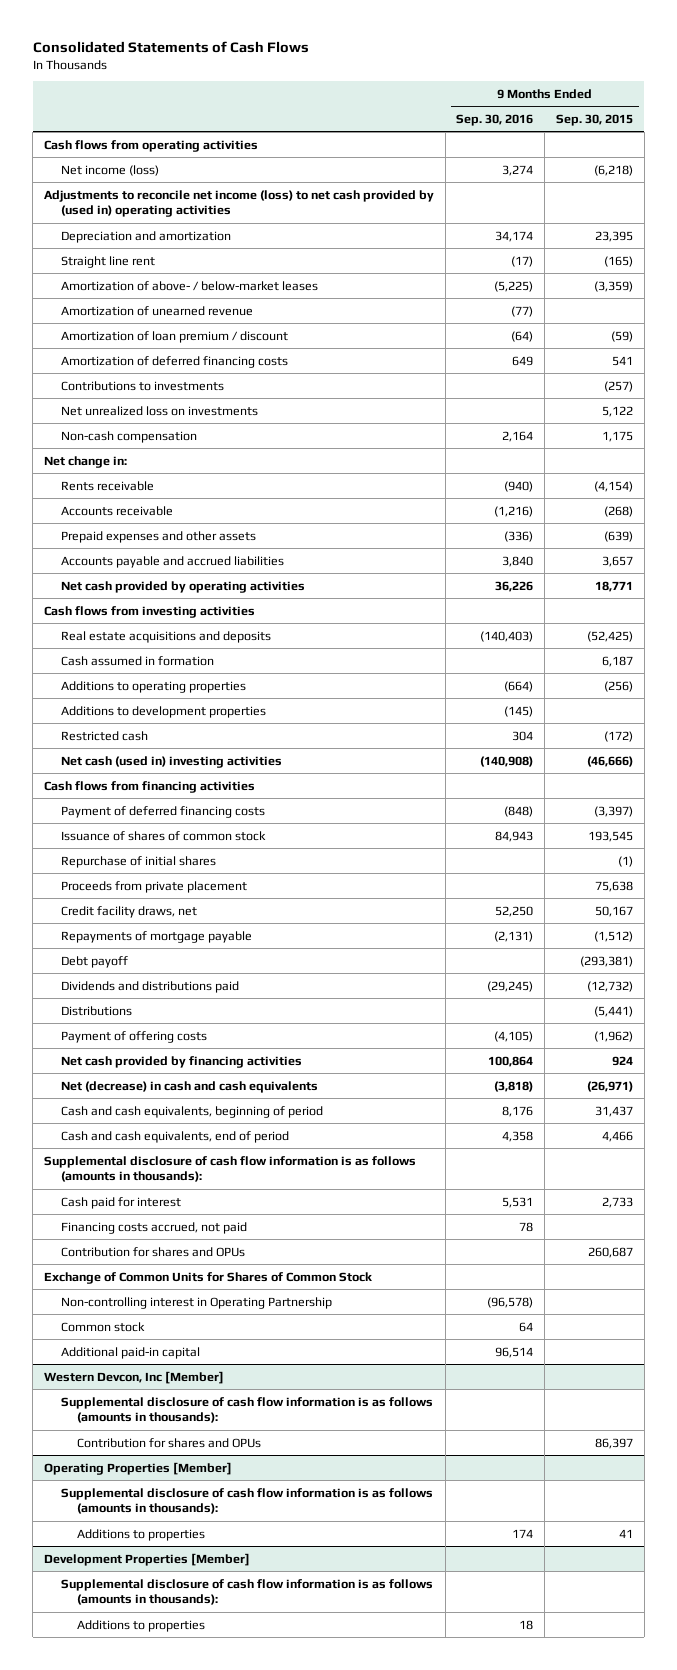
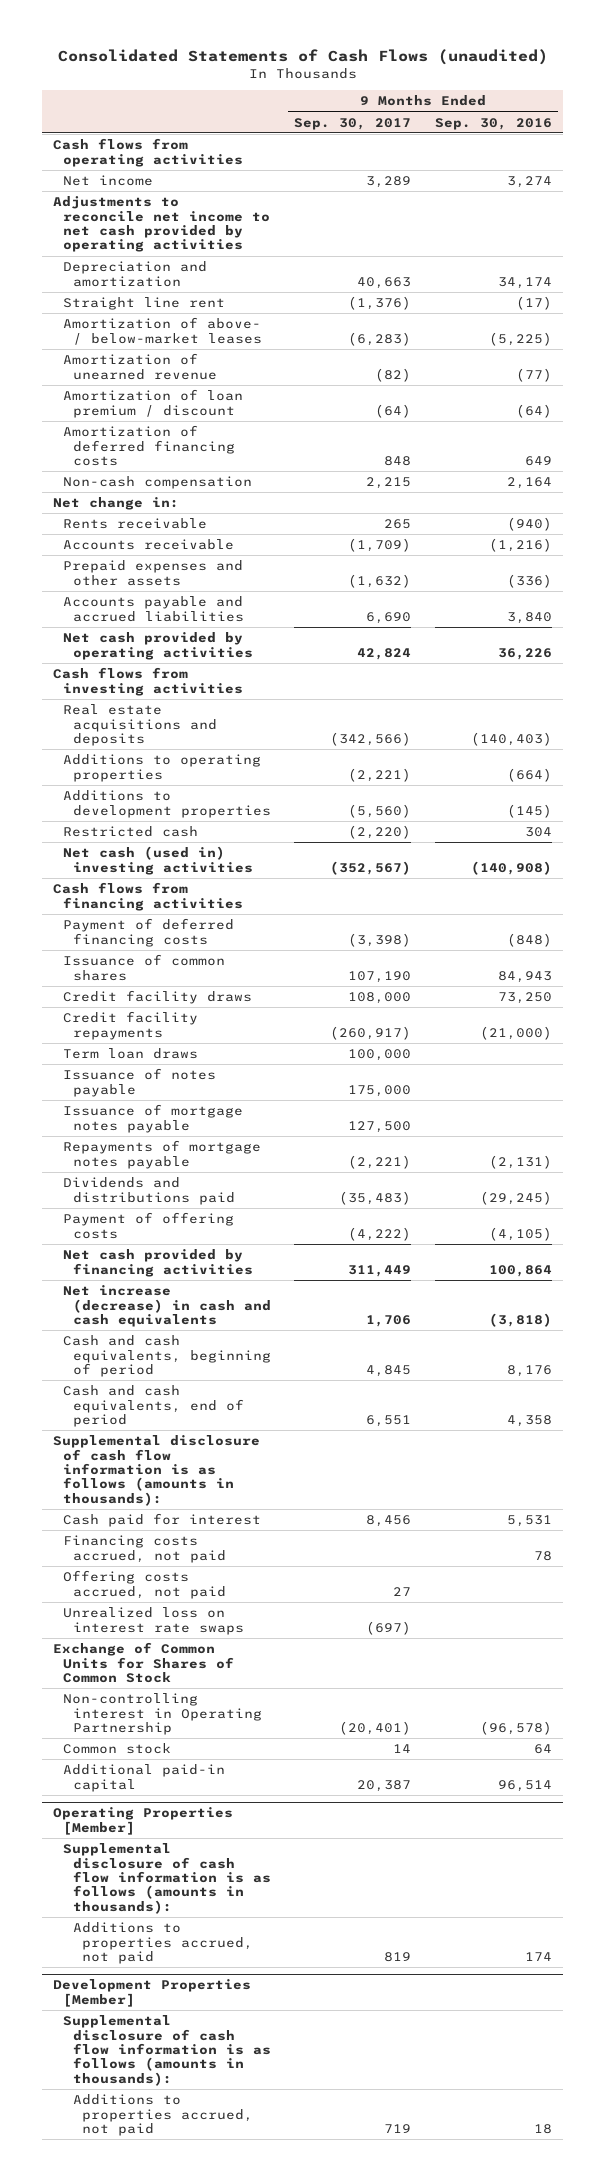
[32,40,309,53] Consolidated Statements of Cash Flows -> [57,48,548,65] Consolidated Statements of Cash Flows (unaudited)
[556,113,634,126] Sep. 30, 2015 -> none
none -> [294,117,412,130] Sep. 30, 2017
[60,164,159,176] Net income (loss) -> [63,175,154,187] Net income
[43,189,434,218] Adjustments to reconcile net income (loss) to net cash provided by (used in) operating activities -> [53,196,271,253] Adjustments to reconcile net income to net cash provided by operating activities
[60,380,224,391] Contributions to investments -> none
[60,405,258,416] Net unrealized loss on investments -> none
[60,655,214,666] Cash assumed in formation -> none
[60,855,216,868] Repurchase of initial shares -> none
[60,880,247,893] Proceeds from private placement -> none
[60,955,128,968] Debt payoff -> none
[60,830,266,841] Issuance of shares of common stock -> [63,954,226,981] Issuance of common shares
[60,905,197,918] Credit facility draws, net -> [63,990,253,1005] Credit facility draws
[495,905,534,917] 52,250 -> [497,992,552,1005] 73,250
none -> [63,1011,199,1040] Credit facility repayments
none -> [63,1048,199,1060] Term loan draws
none -> [63,1068,217,1097] Issuance of notes payable
none -> [63,1104,244,1133] Issuance of mortgage notes payable
[60,930,252,943] Repayments of mortgage payable -> [63,1140,262,1169] Repayments of mortgage notes payable
[60,1005,132,1016] Distributions -> none
[60,1080,318,1093] Net (decrease) in cash and cash equivalents -> [63,1285,271,1328] Net increase (decrease) in cash and cash equivalents
[60,1246,245,1257] Contribution for shares and OPUs -> none
none -> [63,1570,226,1599] Offering costs accrued, not paid
none -> [63,1607,244,1635] Unrealized loss on interest rate swaps
[43,1370,224,1384] Western Devcon, Inc [Member] -> none
[60,1396,433,1424] Supplemental disclosure of cash flow information is as follows (amounts in thousands): -> none
[77,1437,262,1448] Contribution for shares and OPUs -> none
[77,1528,206,1541] Additions to properties -> [72,1922,254,1965] Additions to properties accrued, not paid
[77,1619,206,1632] Additions to properties -> [72,2094,254,2137] Additions to properties accrued, not paid

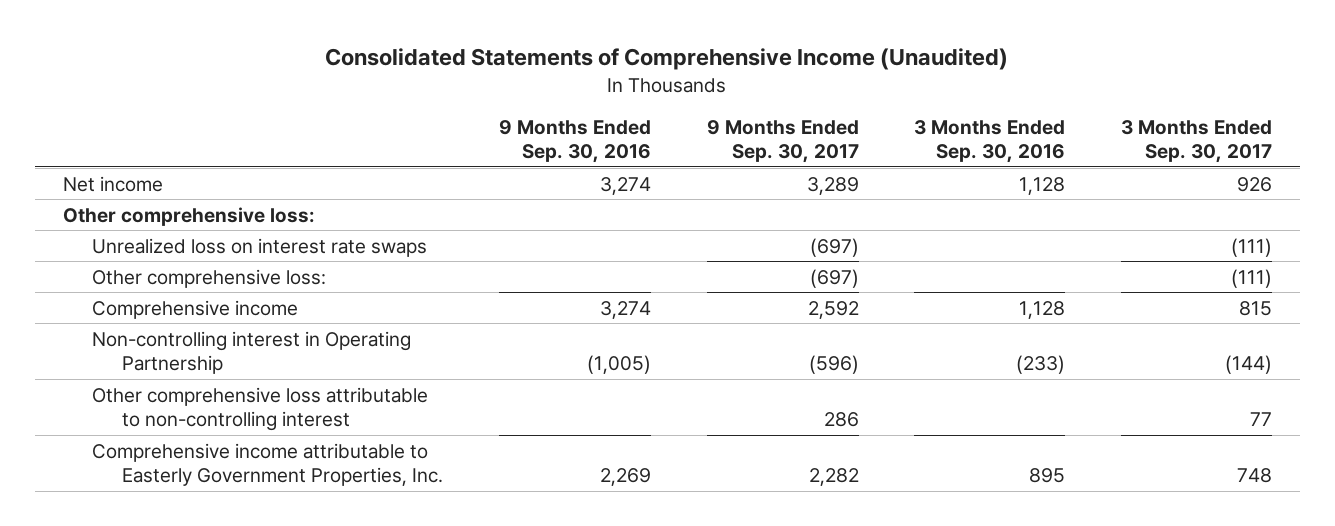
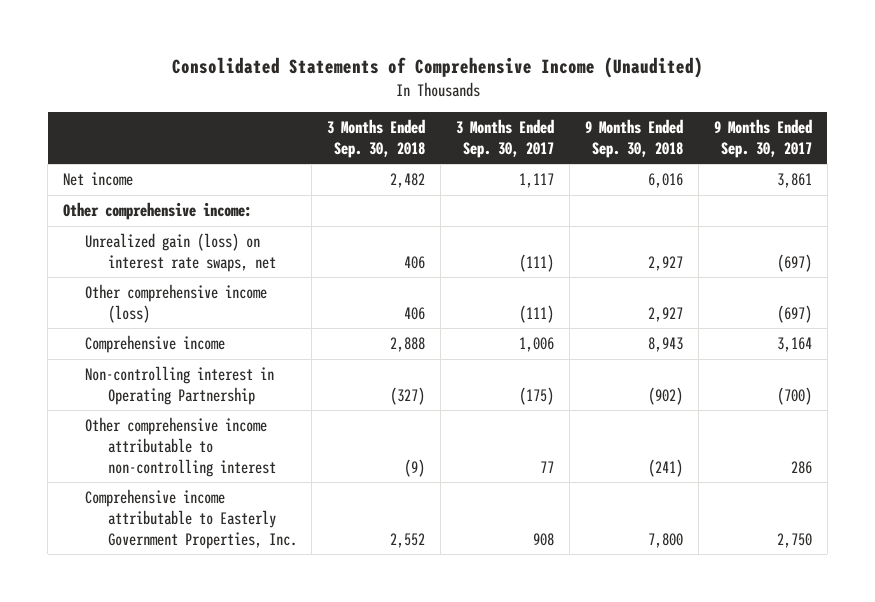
[498,119,651,163] 9 Months Ended Sep. 30, 2016 -> none
[914,119,1066,163] 3 Months Ended Sep. 30, 2016 -> none
none -> [327,118,426,158] 3 Months Ended Sep. 30, 2018
none -> [584,118,683,158] 9 Months Ended Sep. 30, 2018
[806,176,859,195] 3,289 -> [776,173,812,189] 3,861
[1237,176,1273,192] 926 -> [519,173,555,189] 1,117
[62,206,315,226] Other comprehensive loss: -> [63,202,253,221] Other comprehensive income:
[92,237,428,257] Unrealized loss on interest rate swaps -> [85,233,276,272] Unrealized gain (loss) on interest rate swaps, net
[92,268,327,288] Other comprehensive loss: -> [85,284,268,323] Other comprehensive income (loss)
[807,300,859,319] 2,592 -> [776,337,812,353] 3,164
[1239,300,1273,316] 815 -> [519,337,555,353] 1,006
[808,354,859,374] (596) -> [776,386,812,405] (700)
[1225,354,1273,374] (144) -> [519,386,555,405] (175)
[92,386,429,431] Other comprehensive loss attributable to non-controlling interest -> [85,417,276,477] Other comprehensive income attributable to non-controlling interest
[808,467,859,486] 2,282 -> [776,532,812,548] 2,750
[1237,467,1273,483] 748 -> [533,532,555,546] 908

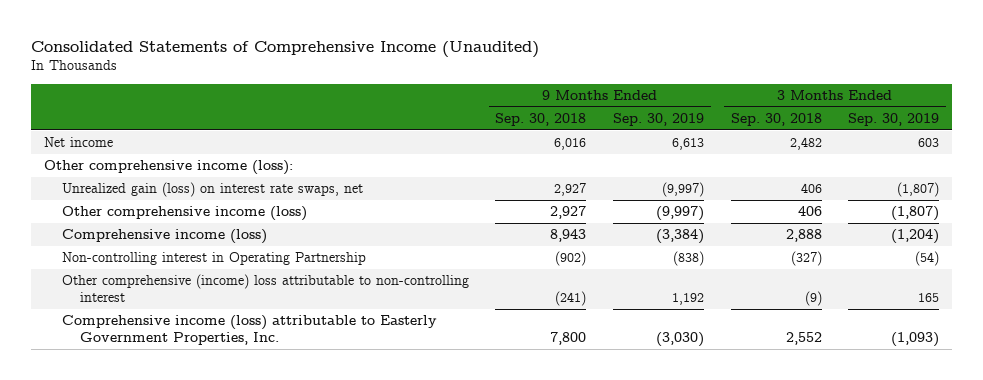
[456,118,555,158] 3 Months Ended Sep. 30, 2017 -> none
[713,118,812,158] 9 Months Ended Sep. 30, 2017 -> none
none -> [613,112,705,126] Sep. 30, 2019
none -> [848,112,940,126] Sep. 30, 2019
[63,202,253,221] Other comprehensive income: -> [43,160,293,176] Other comprehensive income (loss):
[85,335,226,354] Comprehensive income -> [61,229,267,245] Comprehensive income (loss)
[85,417,276,477] Other comprehensive income attributable to non-controlling interest -> [61,274,469,302] Other comprehensive (income) loss attributable to non-controlling interest
[85,489,297,549] Comprehensive income attributable to Easterly Government Properties, Inc. -> [61,315,437,345] Comprehensive income (loss) attributable to Easterly Government Properties, Inc.

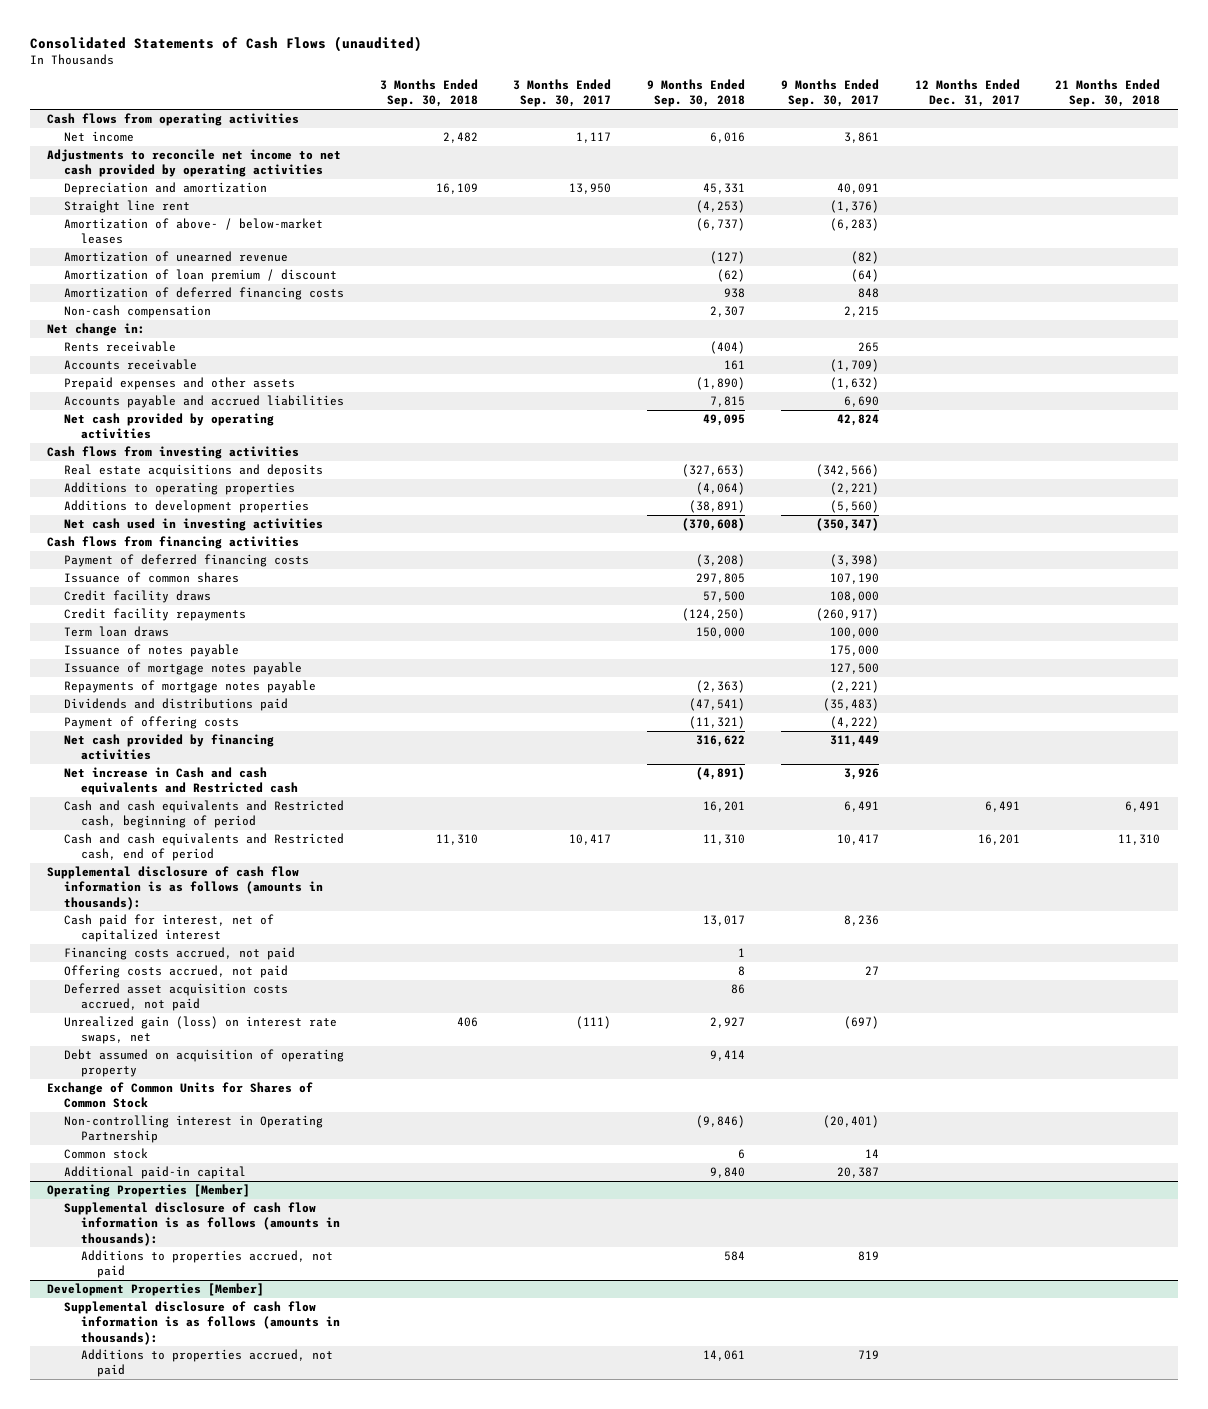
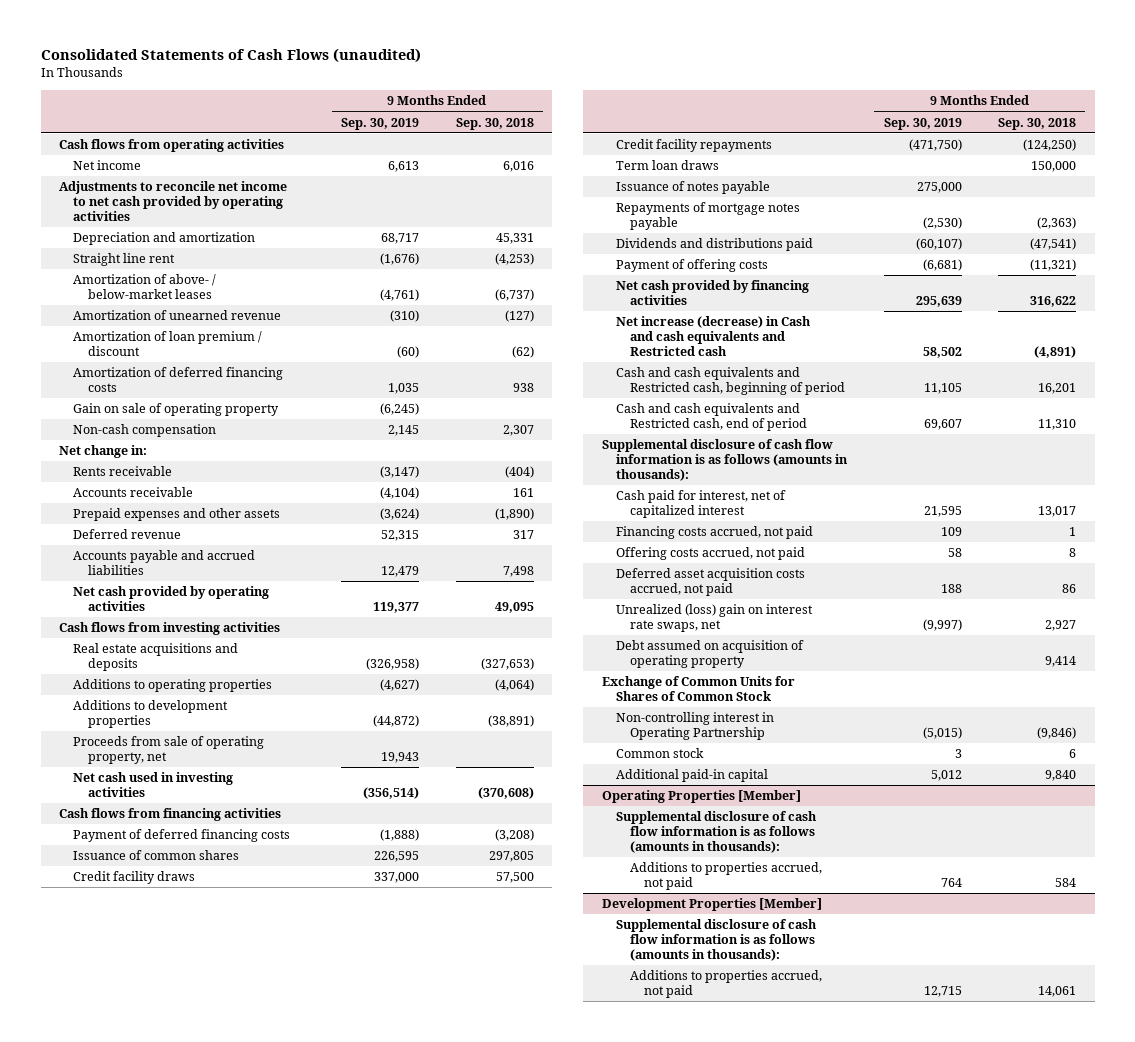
[379,79,478,108] 3 Months Ended Sep. 30, 2018 -> none
[513,79,612,108] 3 Months Ended Sep. 30, 2017 -> none
[780,79,879,108] 9 Months Ended Sep. 30, 2017 -> none
[914,79,1020,108] 12 Months Ended Dec. 31, 2017 -> none
[1055,79,1161,108] 21 Months Ended Sep. 30, 2018 -> none
none -> [341,117,420,130] Sep. 30, 2019
none -> [73,403,280,417] Gain on sale of operating property
none -> [73,529,182,540] Deferred revenue
[710,396,746,408] 7,815 -> [502,566,534,578] 7,498
none -> [73,736,265,765] Proceeds from sale of operating property, net
[64,662,303,676] Issuance of mortgage notes payable -> none
[64,767,298,796] Net increase in Cash and cash equivalents and Restricted cash -> [615,316,811,357] Net increase (decrease) in Cash and cash equivalents and Restricted cash
[64,1016,338,1045] Unrealized gain (loss) on interest rate swaps, net -> [615,604,813,633] Unrealized (loss) gain on interest rate swaps, net

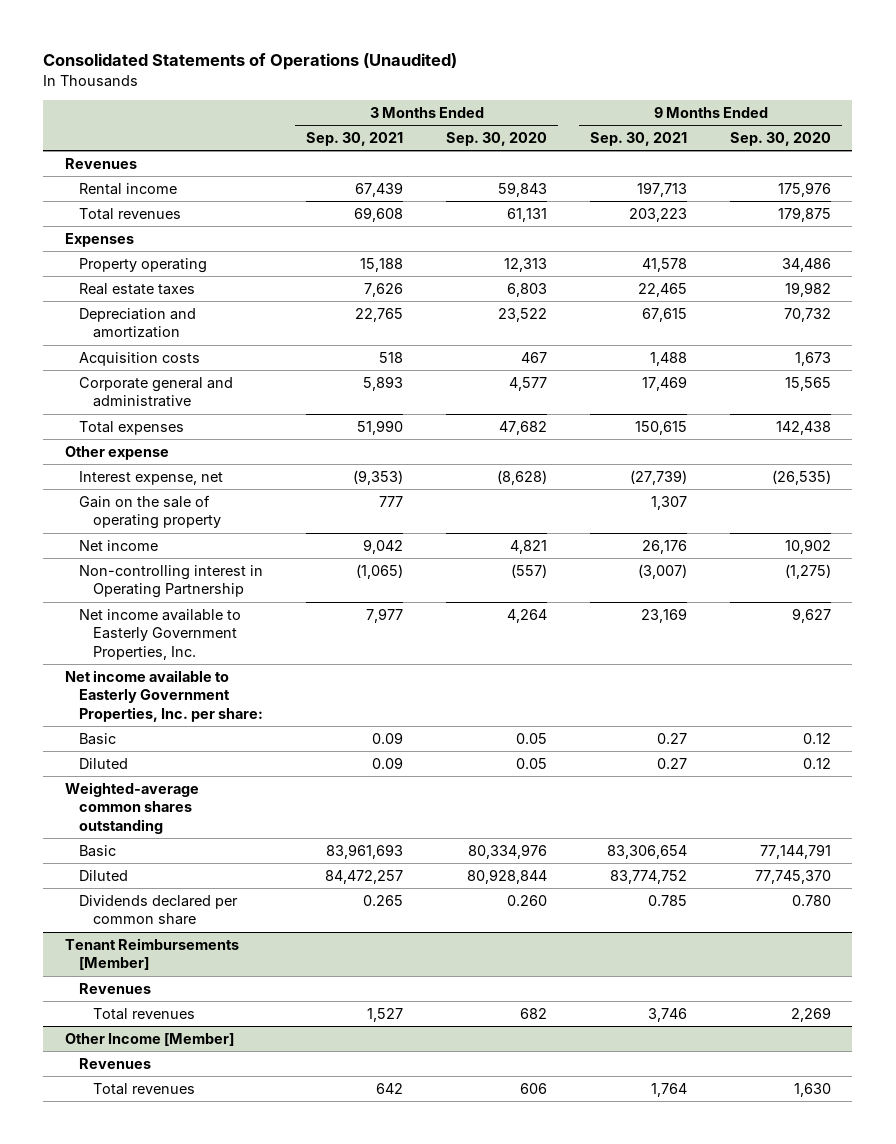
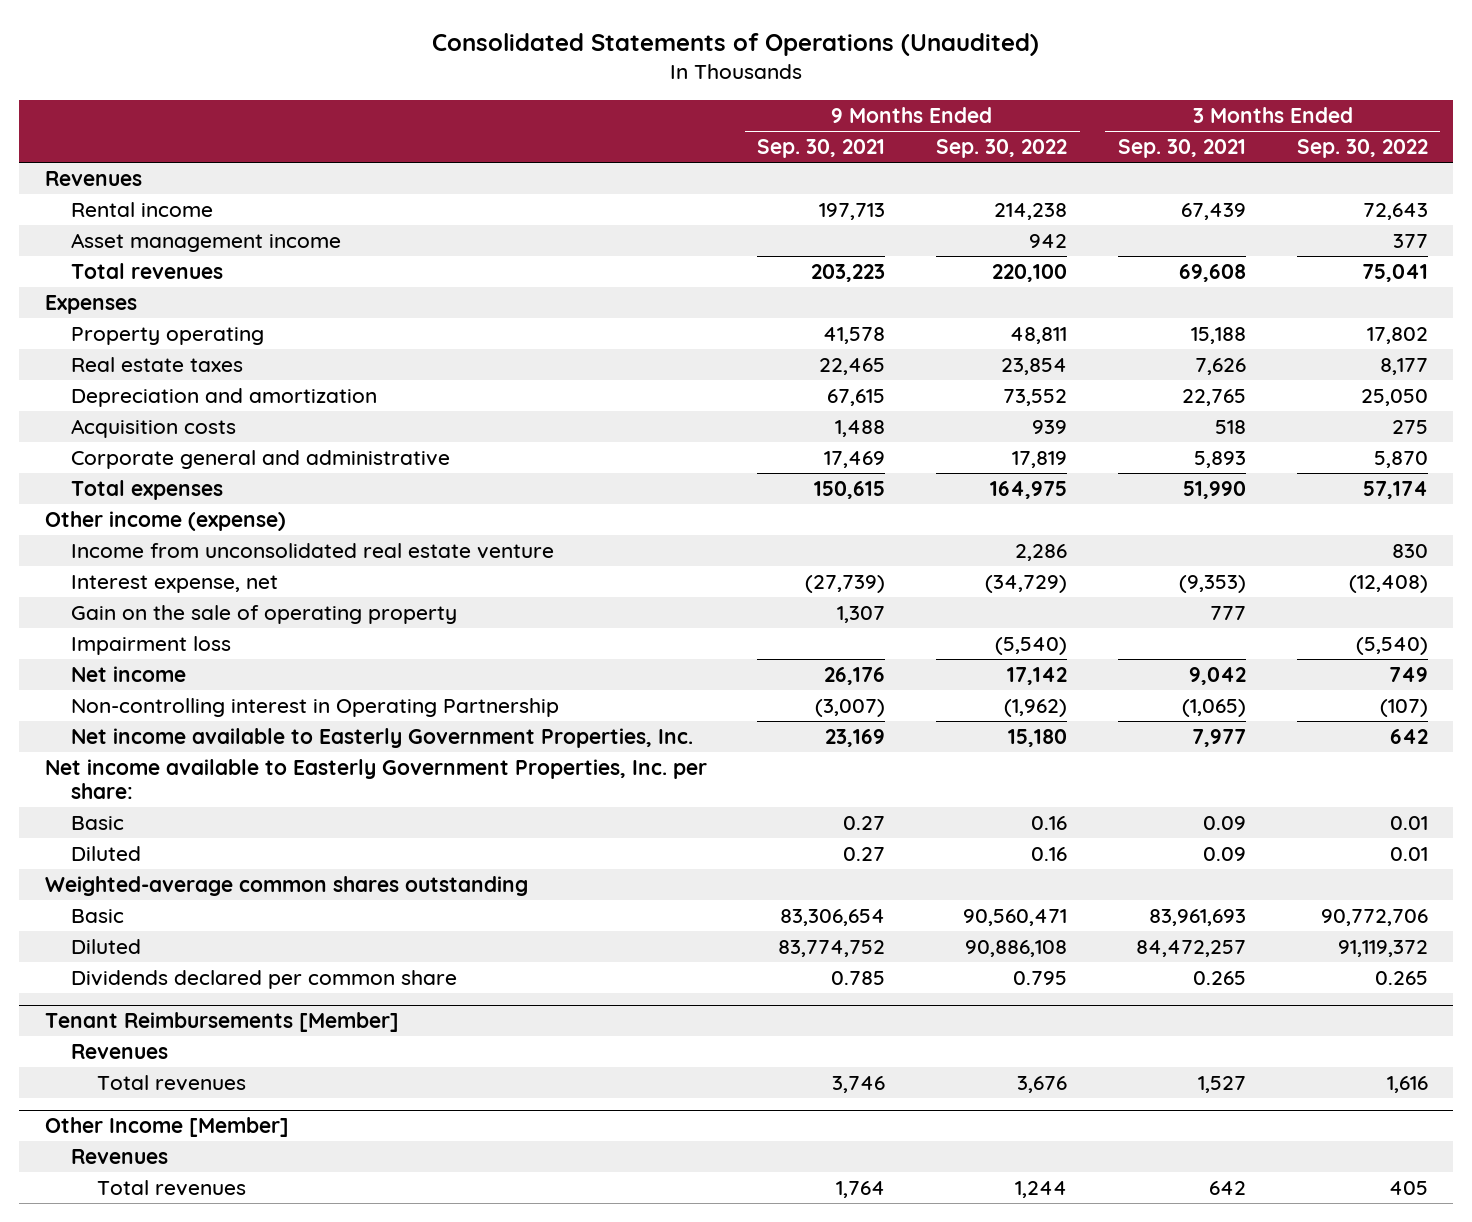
[446,131,548,146] Sep. 30, 2020 -> none
[729,131,831,146] Sep. 30, 2020 -> none
none -> [936,138,1068,158] Sep. 30, 2022
none -> [1296,138,1428,158] Sep. 30, 2022
none -> [70,232,341,252] Asset management income
[64,445,169,460] Other expense -> [44,510,286,531] Other income (expense)
none -> [70,542,554,559] Income from unconsolidated real estate venture
none -> [70,635,231,655] Impairment loss

